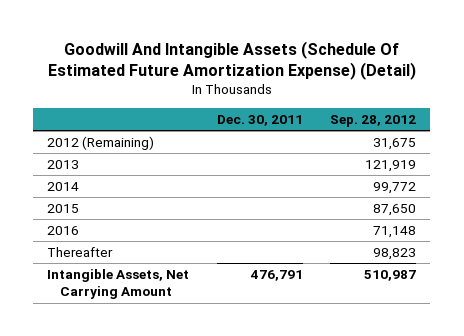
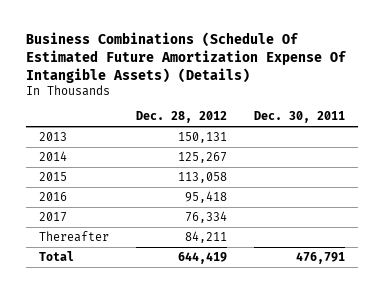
[47,40,416,80] Goodwill And Intangible Assets (Schedule Of Estimated Future Amortization Expense) (Detail) -> [26,31,347,83] Business Combinations (Schedule Of Estimated Future Amortization Expense Of Intangible Assets) (Details)
[330,115,417,128] Sep. 28, 2012 -> none
none -> [136,111,228,124] Dec. 28, 2012
[47,135,155,150] 2012 (Remaining) -> none
none -> [39,211,68,222] 2017
[47,268,190,300] Intangible Assets, Net Carrying Amount -> [39,250,75,261] Total

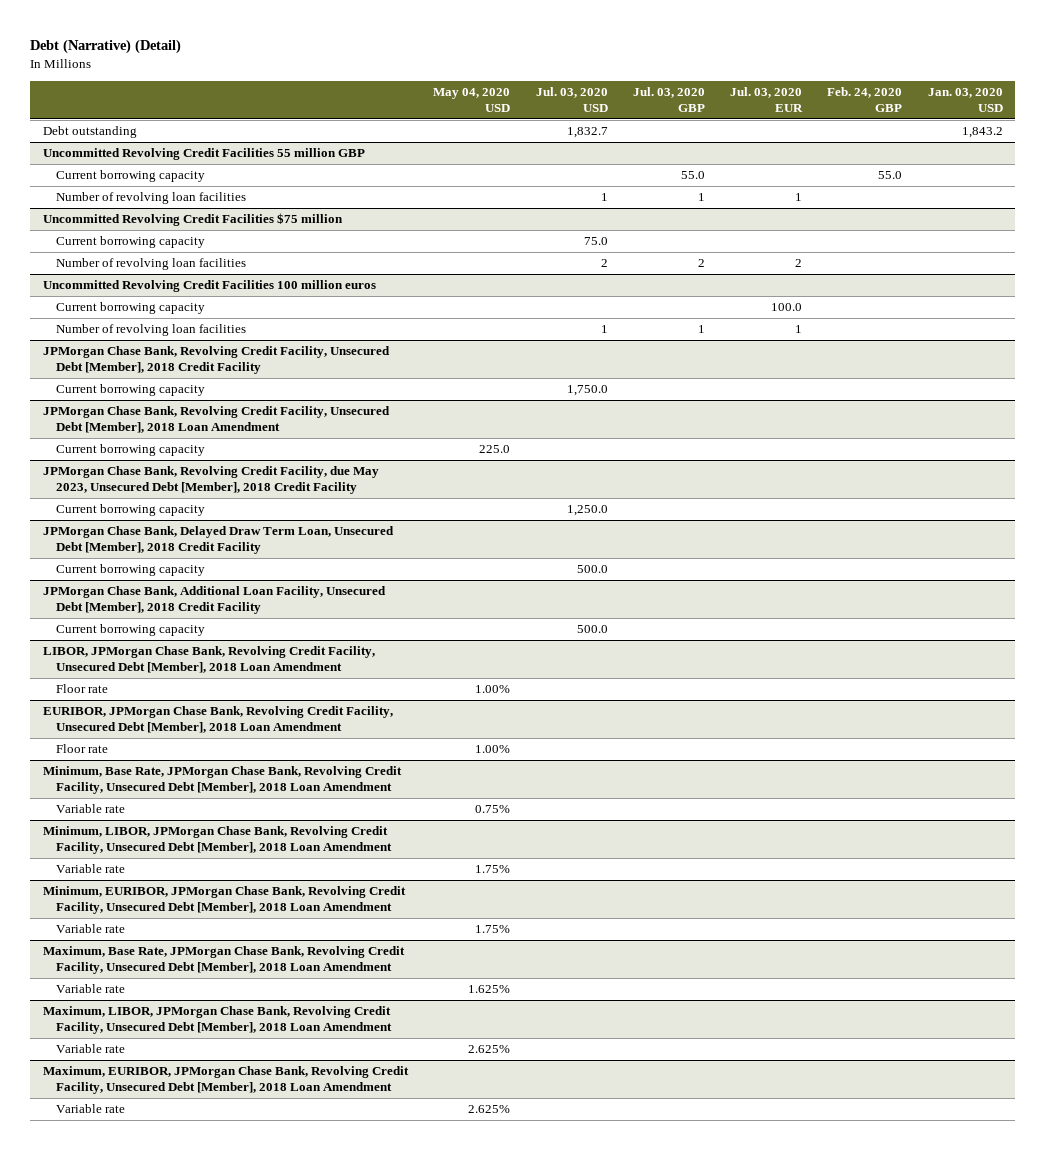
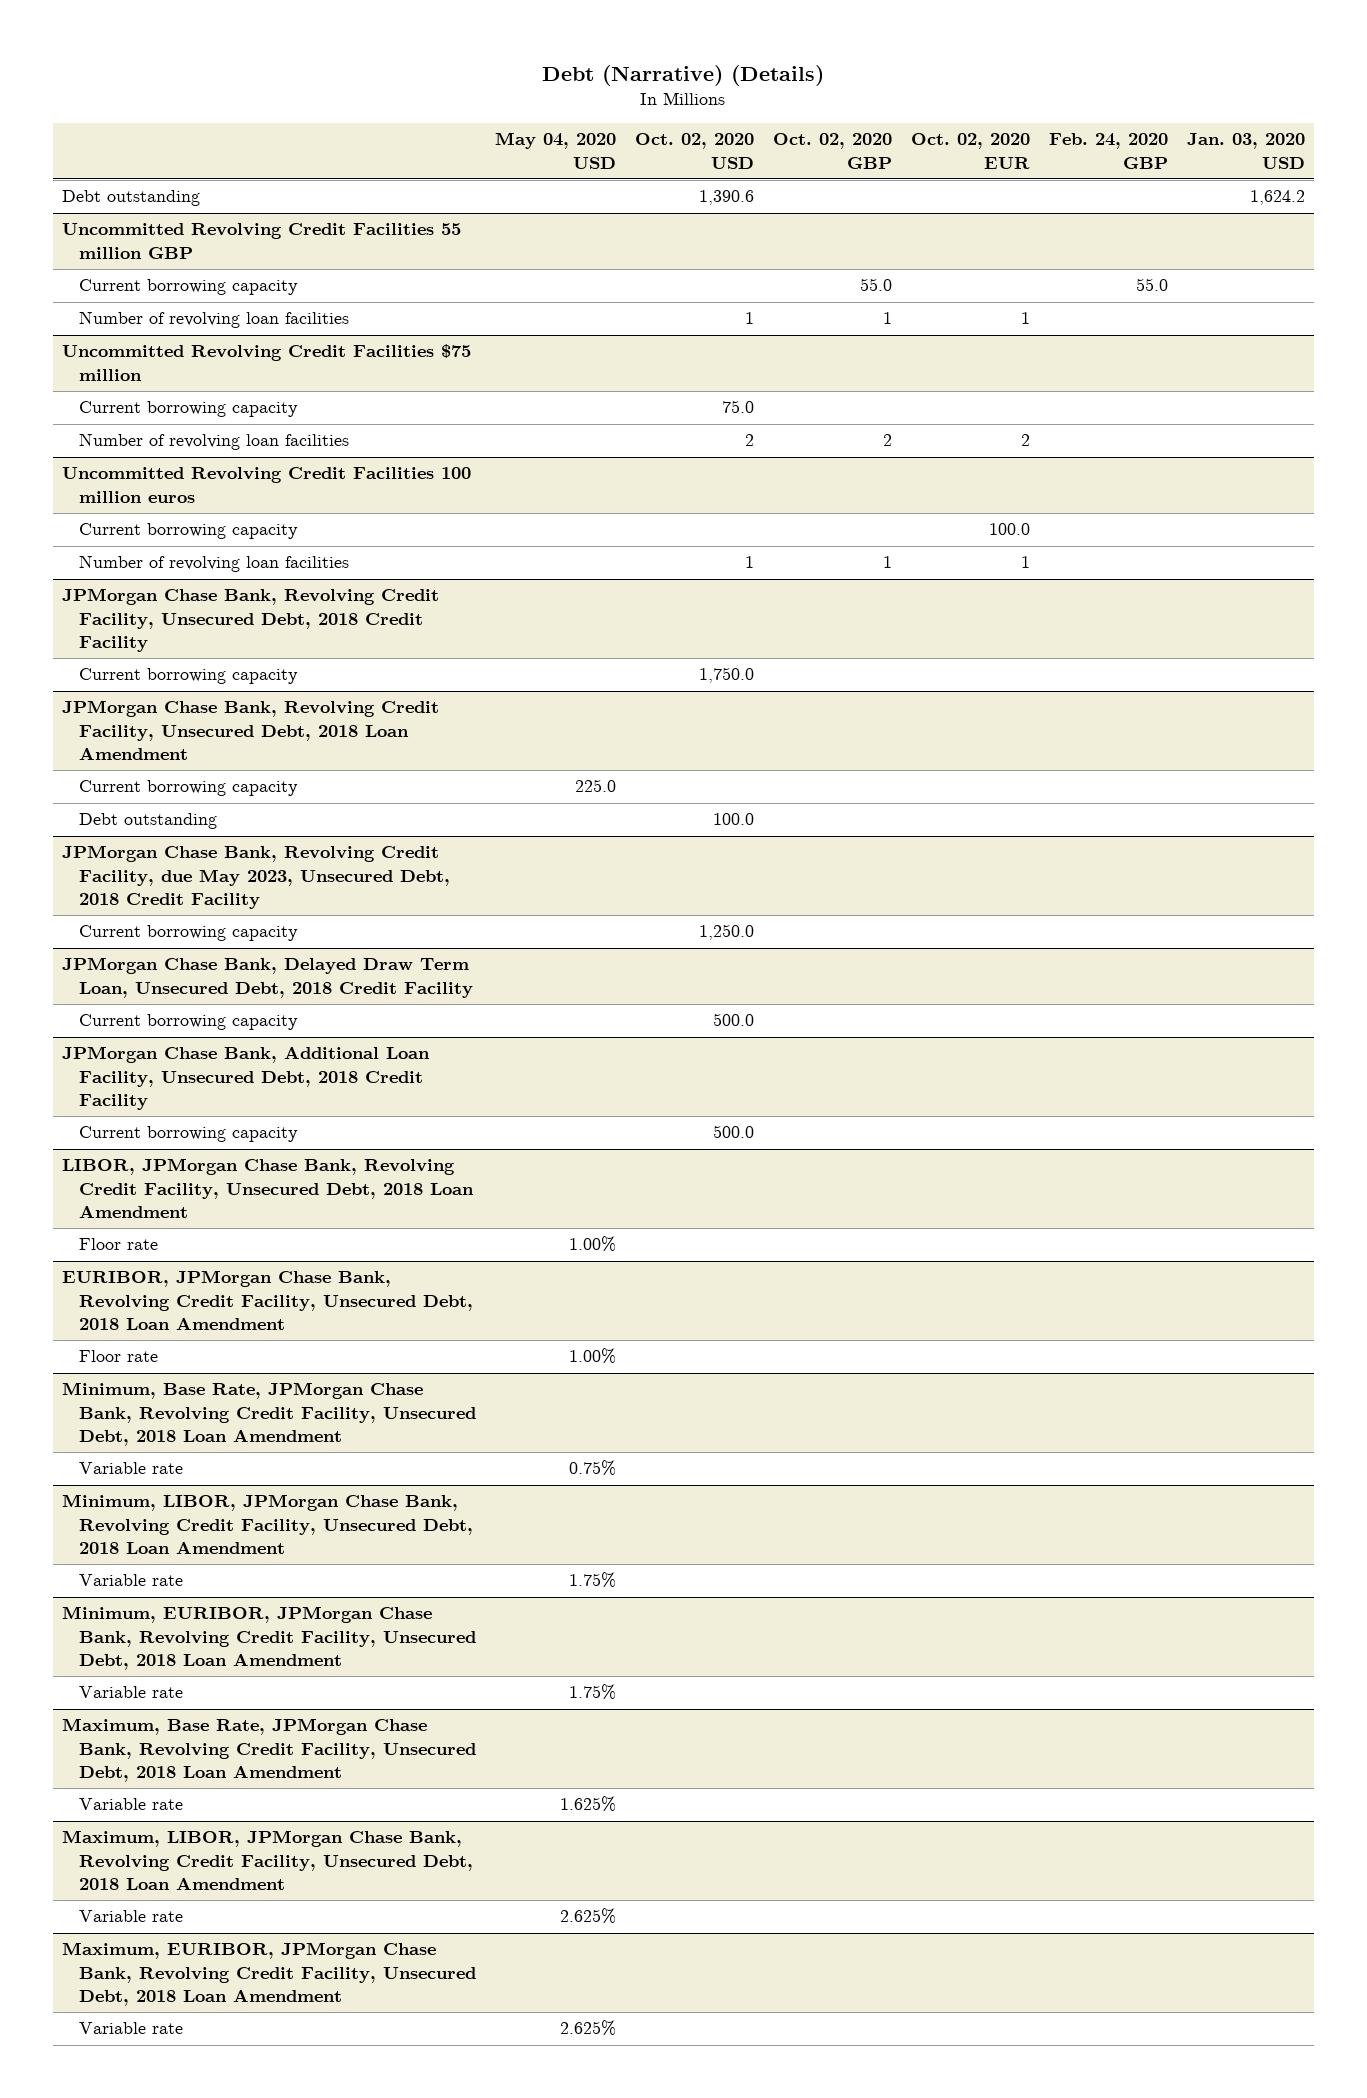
[30,39,182,55] Debt (Narrative) (Detail) -> [542,64,825,86] Debt (Narrative) (Details)
[535,86,608,112] Jul. 03, 2020 USD -> none
[632,86,705,112] Jul. 03, 2020 GBP -> none
[730,86,804,112] Jul. 03, 2020 EUR -> none
none -> [634,133,754,169] Oct. 02, 2020 USD
none -> [772,133,892,169] Oct. 02, 2020 GBP
none -> [910,133,1030,169] Oct. 02, 2020 EUR
[961,127,1003,139] 1,843.2 -> [1249,190,1305,206] 1,624.2
[43,346,391,375] JPMorgan Chase Bank, Revolving Credit Facility, Unsecured Debt [Member], 2018 Credit Facility -> [62,588,440,652] JPMorgan Chase Bank, Revolving Credit Facility, Unsecured Debt, 2018 Credit Facility
[43,406,391,434] JPMorgan Chase Bank, Revolving Credit Facility, Unsecured Debt [Member], 2018 Loan Amendment -> [62,700,440,760] JPMorgan Chase Bank, Revolving Credit Facility, Unsecured Debt, 2018 Loan Amendment
none -> [78,813,217,830] Debt outstanding
[43,466,380,495] JPMorgan Chase Bank, Revolving Credit Facility, due May 2023, Unsecured Debt [Member], 2018 Credit Facility -> [62,845,450,909] JPMorgan Chase Bank, Revolving Credit Facility, due May 2023, Unsecured Debt, 2018 Credit Facility
[43,526,395,555] JPMorgan Chase Bank, Delayed Draw Term Loan, Unsecured Debt [Member], 2018 Credit Facility -> [62,957,473,998] JPMorgan Chase Bank, Delayed Draw Term Loan, Unsecured Debt, 2018 Credit Facility
[43,586,387,615] JPMorgan Chase Bank, Additional Loan Facility, Unsecured Debt [Member], 2018 Credit Facility -> [62,1046,431,1110] JPMorgan Chase Bank, Additional Loan Facility, Unsecured Debt, 2018 Credit Facility
[43,646,376,674] LIBOR, JPMorgan Chase Bank, Revolving Credit Facility, Unsecured Debt [Member], 2018 Loan Amendment -> [62,1158,474,1218] LIBOR, JPMorgan Chase Bank, Revolving Credit Facility, Unsecured Debt, 2018 Loan Amendment
[43,706,394,734] EURIBOR, JPMorgan Chase Bank, Revolving Credit Facility, Unsecured Debt [Member], 2018 Loan Amendment -> [62,1270,473,1330] EURIBOR, JPMorgan Chase Bank, Revolving Credit Facility, Unsecured Debt, 2018 Loan Amendment
[43,766,403,795] Minimum, Base Rate, JPMorgan Chase Bank, Revolving Credit Facility, Unsecured Debt [Member], 2018 Loan Amendment -> [62,1382,476,1446] Minimum, Base Rate, JPMorgan Chase Bank, Revolving Credit Facility, Unsecured Debt, 2018 Loan Amendment
[43,826,393,855] Minimum, LIBOR, JPMorgan Chase Bank, Revolving Credit Facility, Unsecured Debt [Member], 2018 Loan Amendment -> [62,1494,473,1554] Minimum, LIBOR, JPMorgan Chase Bank, Revolving Credit Facility, Unsecured Debt, 2018 Loan Amendment
[43,886,407,915] Minimum, EURIBOR, JPMorgan Chase Bank, Revolving Credit Facility, Unsecured Debt [Member], 2018 Loan Amendment -> [62,1606,476,1670] Minimum, EURIBOR, JPMorgan Chase Bank, Revolving Credit Facility, Unsecured Debt, 2018 Loan Amendment
[43,946,406,975] Maximum, Base Rate, JPMorgan Chase Bank, Revolving Credit Facility, Unsecured Debt [Member], 2018 Loan Amendment -> [62,1718,476,1782] Maximum, Base Rate, JPMorgan Chase Bank, Revolving Credit Facility, Unsecured Debt, 2018 Loan Amendment
[43,1006,393,1035] Maximum, LIBOR, JPMorgan Chase Bank, Revolving Credit Facility, Unsecured Debt [Member], 2018 Loan Amendment -> [62,1830,473,1890] Maximum, LIBOR, JPMorgan Chase Bank, Revolving Credit Facility, Unsecured Debt, 2018 Loan Amendment
[43,1066,410,1095] Maximum, EURIBOR, JPMorgan Chase Bank, Revolving Credit Facility, Unsecured Debt [Member], 2018 Loan Amendment -> [62,1942,476,2006] Maximum, EURIBOR, JPMorgan Chase Bank, Revolving Credit Facility, Unsecured Debt, 2018 Loan Amendment

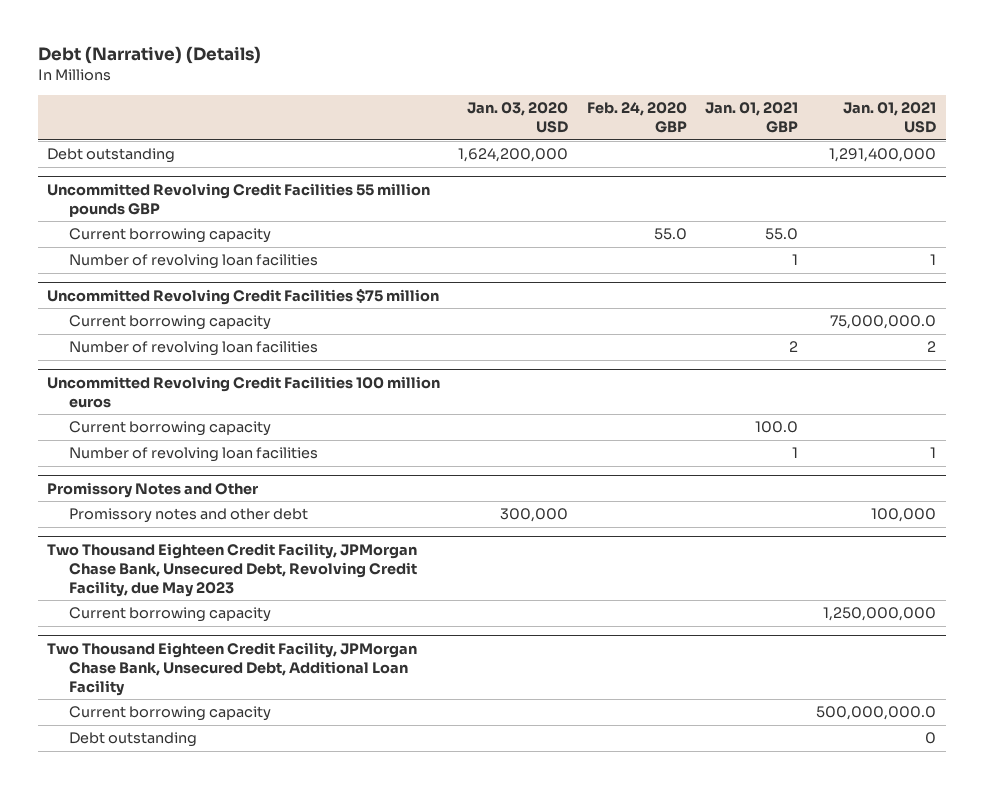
[494,132,616,169] May 04, 2020 USD -> none
[634,133,754,169] Oct. 02, 2020 USD -> none
[772,133,892,169] Oct. 02, 2020 GBP -> none
[910,133,1030,169] Oct. 02, 2020 EUR -> none
none -> [704,101,798,134] Jan. 01, 2021 GBP
none -> [843,101,937,134] Jan. 01, 2021 USD
[1249,190,1305,206] 1,624.2 -> [458,148,569,163] 1,624,200,000
[62,223,462,259] Uncommitted Revolving Credit Facilities 55 million GBP -> [46,182,430,217] Uncommitted Revolving Credit Facilities 55 million pounds GBP
[62,588,440,652] JPMorgan Chase Bank, Revolving Credit Facility, Unsecured Debt, 2018 Credit Facility -> none
[78,668,298,685] Current borrowing capacity -> none
[62,700,440,760] JPMorgan Chase Bank, Revolving Credit Facility, Unsecured Debt, 2018 Loan Amendment -> none
[78,780,298,797] Current borrowing capacity -> none
[78,813,217,830] Debt outstanding -> none
none -> [46,481,258,498] Promissory Notes and Other
none -> [69,508,309,524] Promissory notes and other debt
[62,845,450,909] JPMorgan Chase Bank, Revolving Credit Facility, due May 2023, Unsecured Debt, 2018 Credit Facility -> [46,542,418,597] Two Thousand Eighteen Credit Facility, JPMorgan Chase Bank, Unsecured Debt, Revolving Credit Facility, due May 2023
[62,957,473,998] JPMorgan Chase Bank, Delayed Draw Term Loan, Unsecured Debt, 2018 Credit Facility -> none
[78,1014,298,1031] Current borrowing capacity -> none
[62,1046,431,1110] JPMorgan Chase Bank, Additional Loan Facility, Unsecured Debt, 2018 Credit Facility -> [46,641,417,696] Two Thousand Eighteen Credit Facility, JPMorgan Chase Bank, Unsecured Debt, Additional Loan Facility
[62,1158,474,1218] LIBOR, JPMorgan Chase Bank, Revolving Credit Facility, Unsecured Debt, 2018 Loan Amendment -> none
[78,1238,158,1251] Floor rate -> none
[62,1270,473,1330] EURIBOR, JPMorgan Chase Bank, Revolving Credit Facility, Unsecured Debt, 2018 Loan Amendment -> none
[78,1350,158,1363] Floor rate -> none
[62,1382,476,1446] Minimum, Base Rate, JPMorgan Chase Bank, Revolving Credit Facility, Unsecured Debt, 2018 Loan Amendment -> none
[78,1462,183,1475] Variable rate -> none
[62,1494,473,1554] Minimum, LIBOR, JPMorgan Chase Bank, Revolving Credit Facility, Unsecured Debt, 2018 Loan Amendment -> none
[78,1574,183,1587] Variable rate -> none
[62,1606,476,1670] Minimum, EURIBOR, JPMorgan Chase Bank, Revolving Credit Facility, Unsecured Debt, 2018 Loan Amendment -> none
[78,1686,183,1699] Variable rate -> none
[62,1718,476,1782] Maximum, Base Rate, JPMorgan Chase Bank, Revolving Credit Facility, Unsecured Debt, 2018 Loan Amendment -> none
[78,1798,183,1811] Variable rate -> none
[62,1830,473,1890] Maximum, LIBOR, JPMorgan Chase Bank, Revolving Credit Facility, Unsecured Debt, 2018 Loan Amendment -> none
[78,1910,183,1923] Variable rate -> none
[62,1942,476,2006] Maximum, EURIBOR, JPMorgan Chase Bank, Revolving Credit Facility, Unsecured Debt, 2018 Loan Amendment -> none
[78,2022,183,2035] Variable rate -> none
none -> [69,732,198,748] Debt outstanding

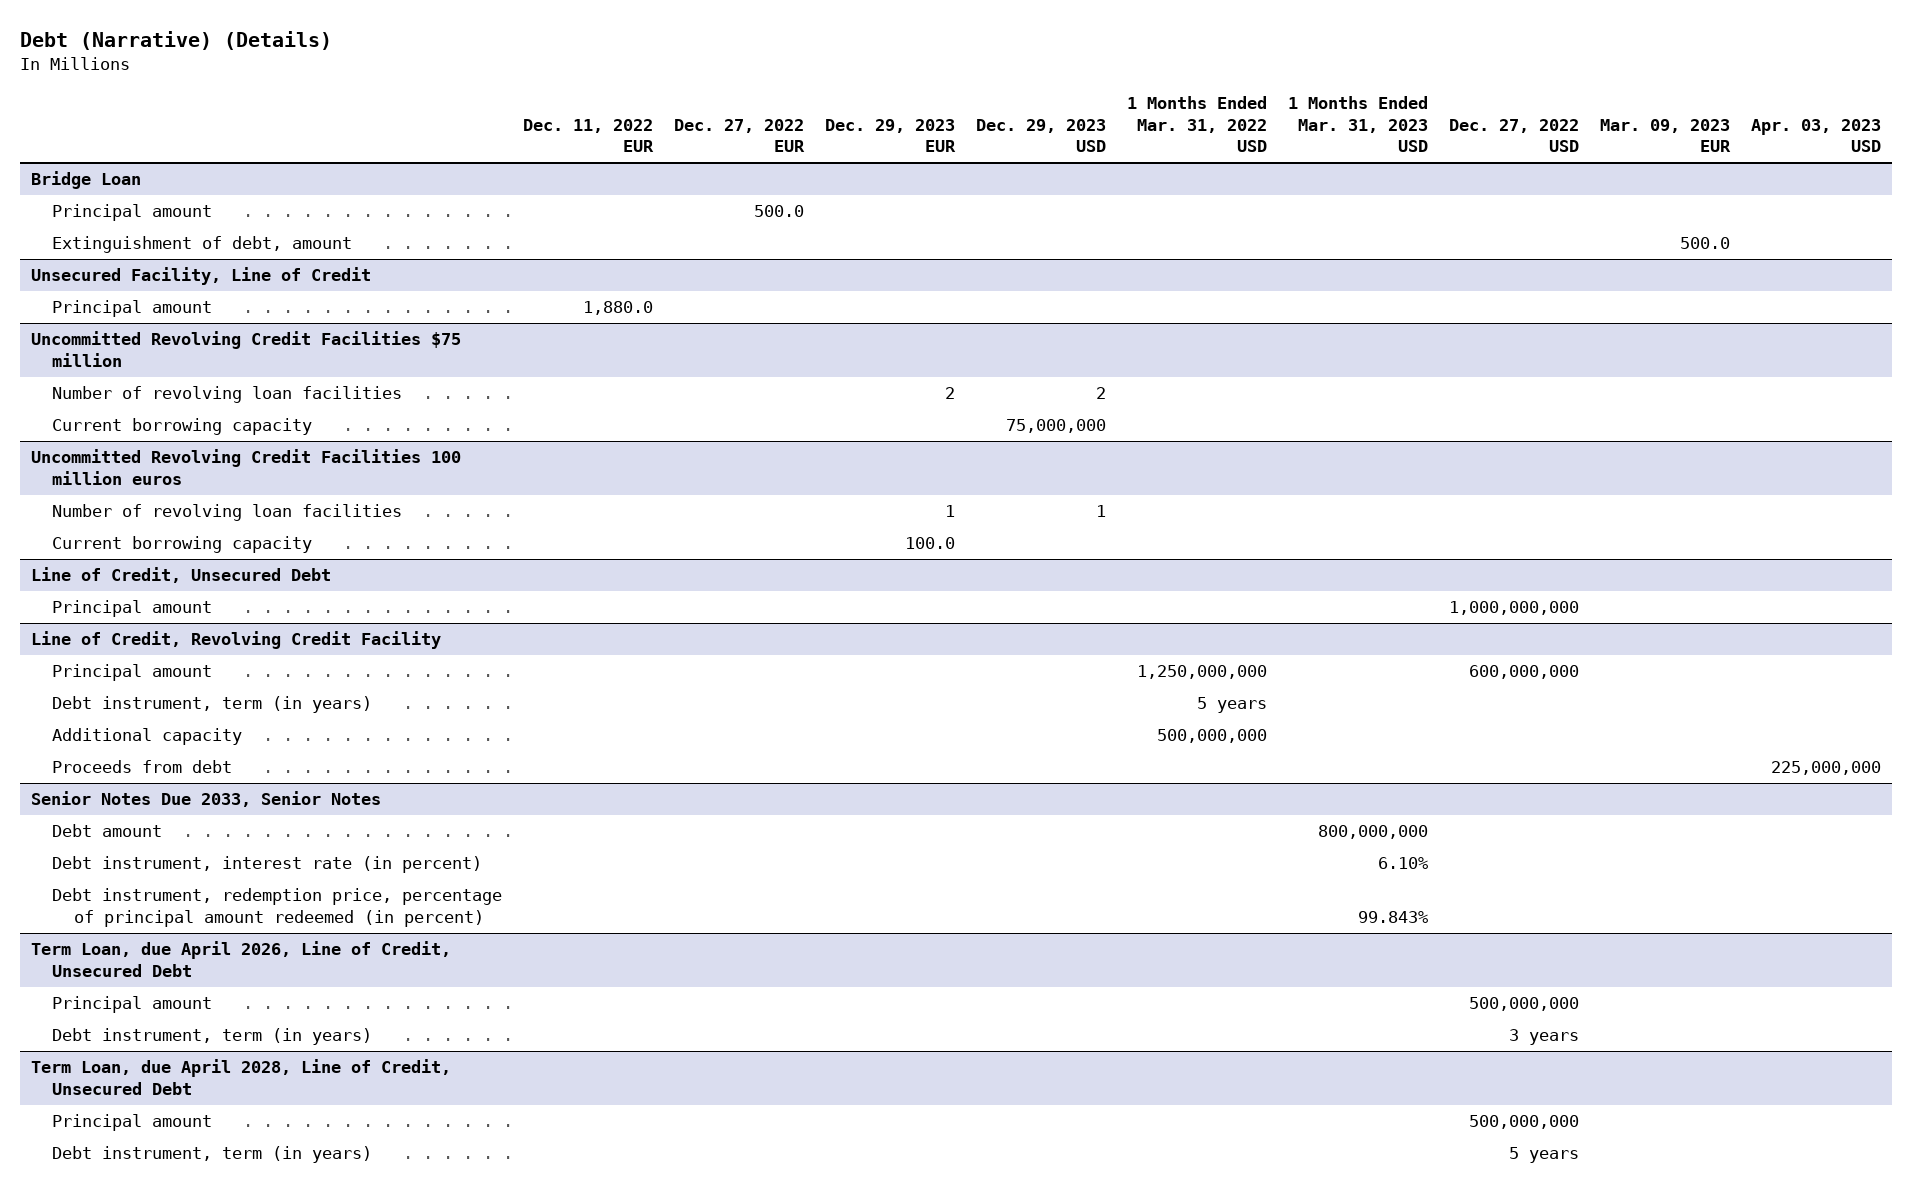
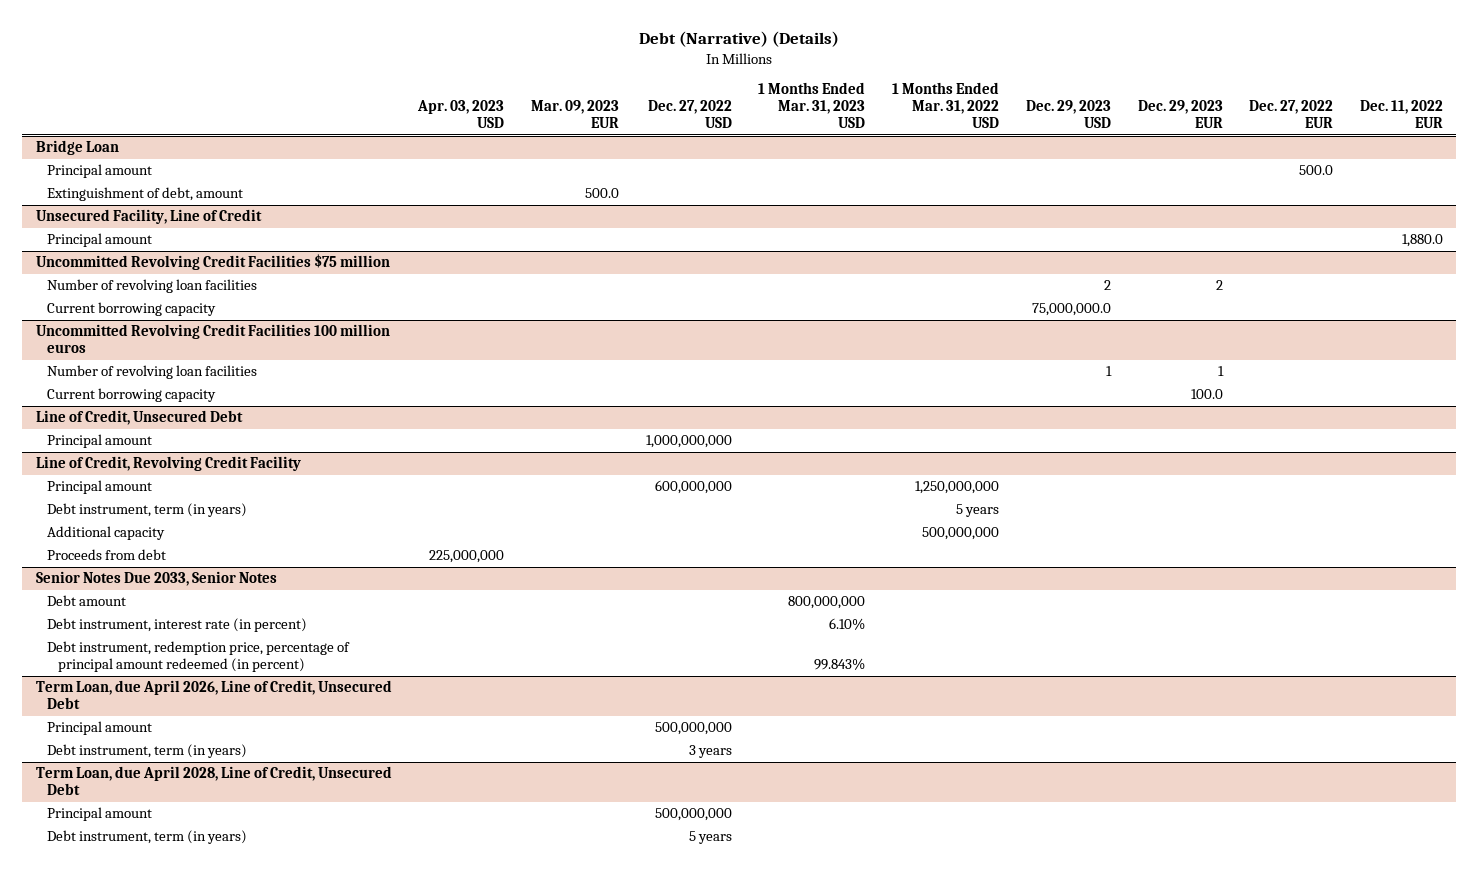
[1006,419,1107,434] 75,000,000 -> [1031,303,1111,317] 75,000,000.0

